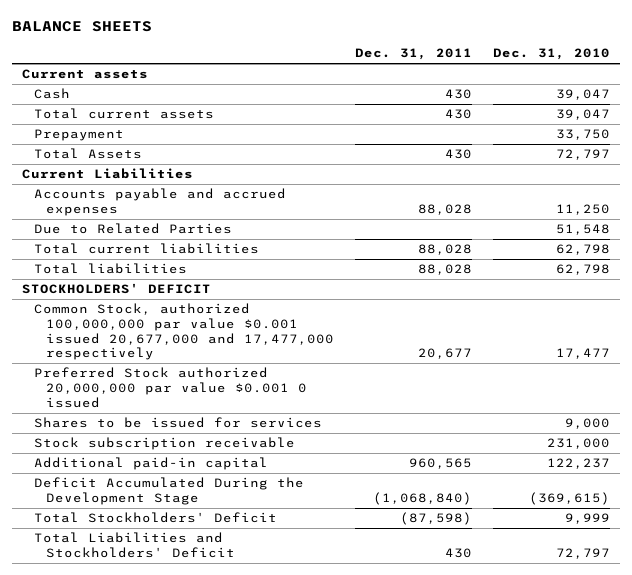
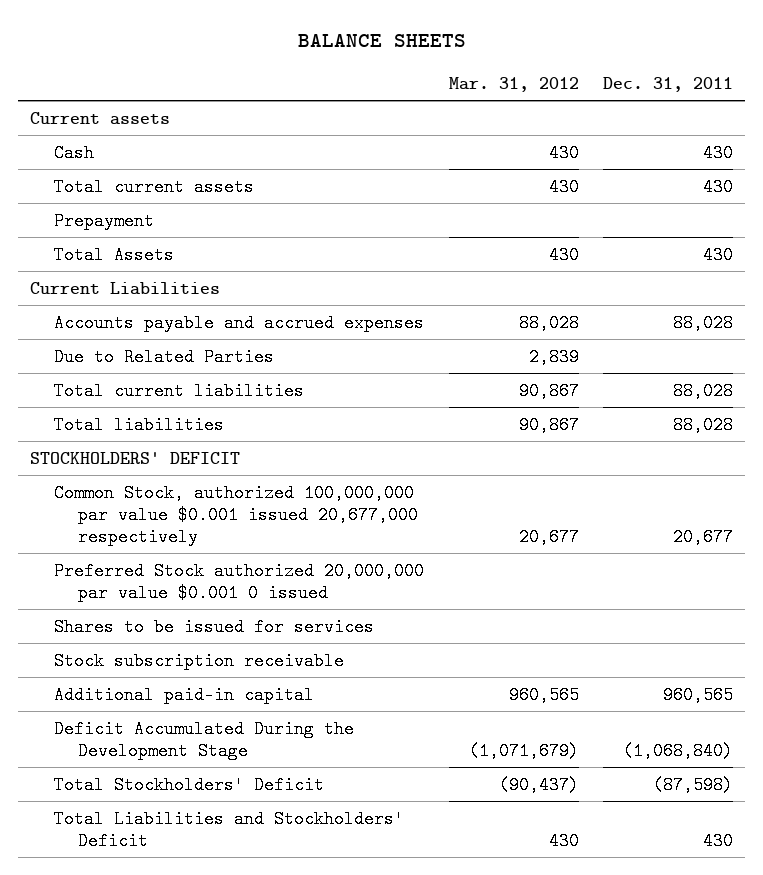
[492,48,610,61] Dec. 31, 2010 -> none
none -> [448,76,579,92] Mar. 31, 2012
[34,303,335,361] Common Stock, authorized 100,000,000 par value $0.001 issued 20,677,000 and 17,477,000 respectively -> [54,483,418,546] Common Stock, authorized 100,000,000 par value $0.001 issued 20,677,000 respectively

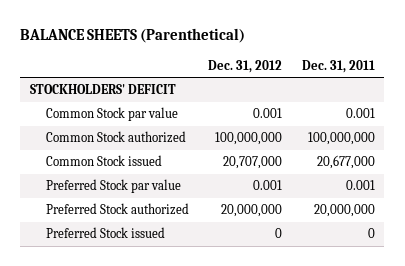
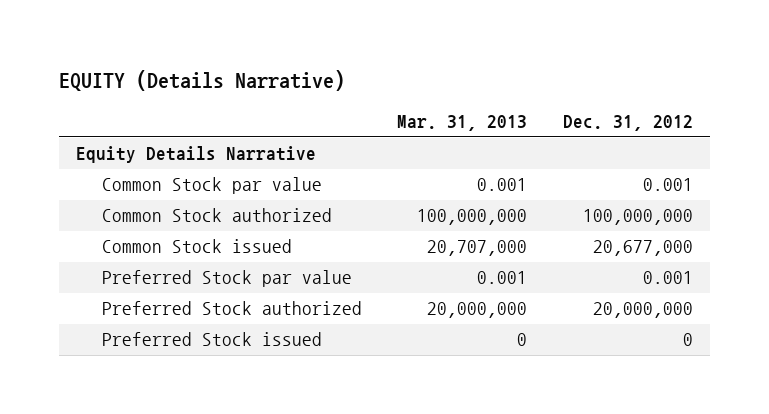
[20,28,246,44] BALANCE SHEETS (Parenthetical) -> [58,70,345,92] EQUITY (Details Narrative)
[301,59,375,73] Dec. 31, 2011 -> none
none -> [397,115,528,132] Mar. 31, 2013
[30,84,177,95] STOCKHOLDERS' DEFICIT -> none
none -> [76,146,317,164] Equity Details Narrative
[223,156,283,170] 20,707,000 -> [592,240,693,257] 20,677,000

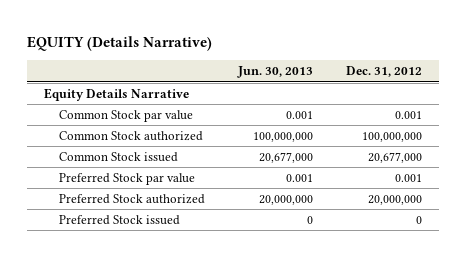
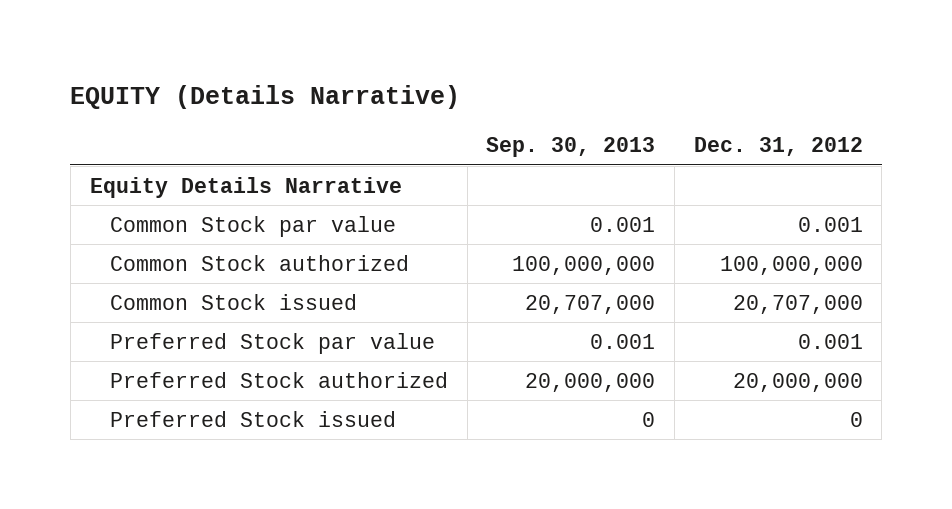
[237,66,314,79] Jun. 30, 2013 -> none
none -> [486,137,656,158] Sep. 30, 2013
[368,151,423,163] 20,677,000 -> [732,294,863,314] 20,707,000

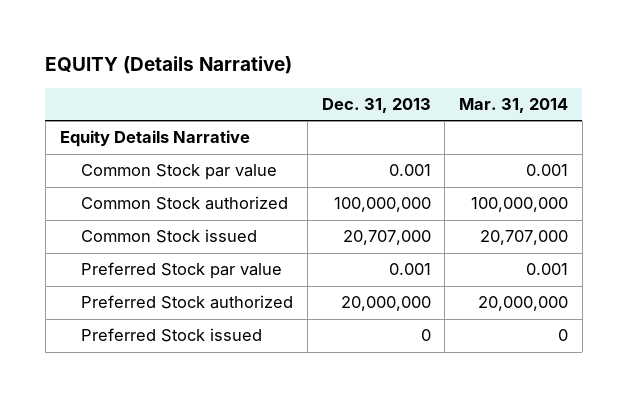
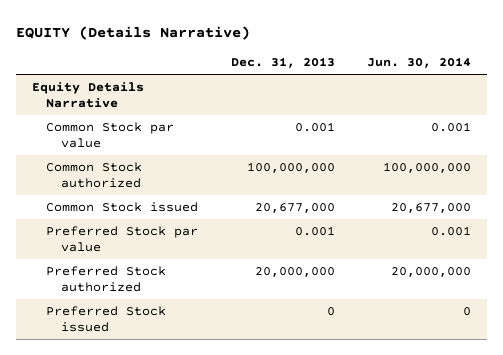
[459,98,569,114] Mar. 31, 2014 -> none
none -> [366,57,471,69] Jun. 30, 2014
[342,230,431,246] 20,707,000 -> [254,202,335,213] 20,677,000

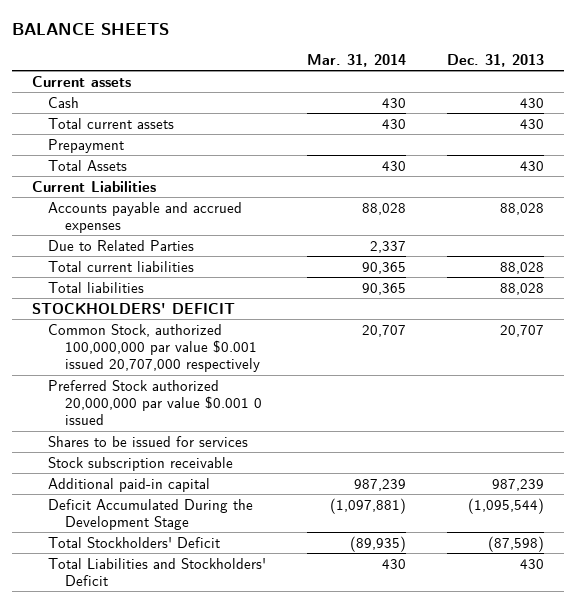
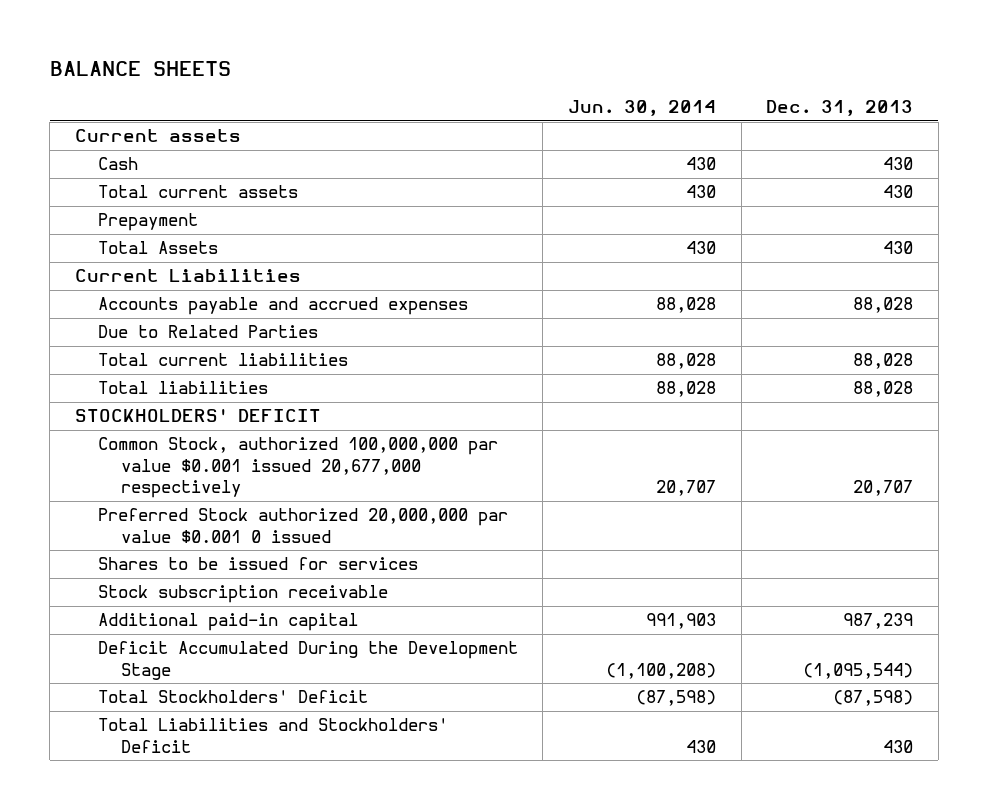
[307,54,407,68] Mar. 31, 2014 -> none
none -> [568,100,717,117] Jun. 30, 2014
[48,323,260,373] Common Stock, authorized 100,000,000 par value $0.001 issued 20,707,000 respectively -> [97,437,498,499] Common Stock, authorized 100,000,000 par value $0.001 issued 20,677,000 respectively

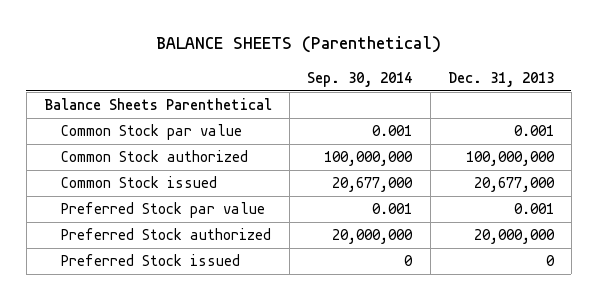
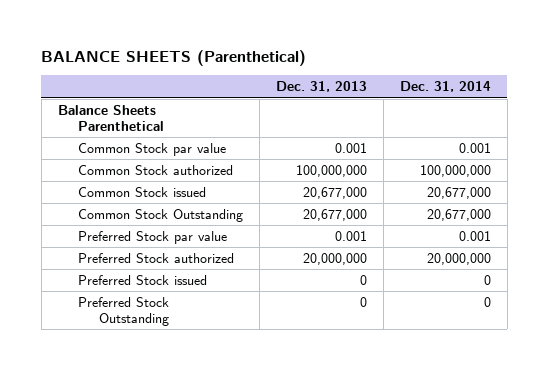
[307,71,413,87] Sep. 30, 2014 -> none
none -> [399,81,491,93] Dec. 31, 2014
none -> [78,208,244,222] Common Stock Outstanding
none -> [78,296,170,326] Preferred Stock Outstanding

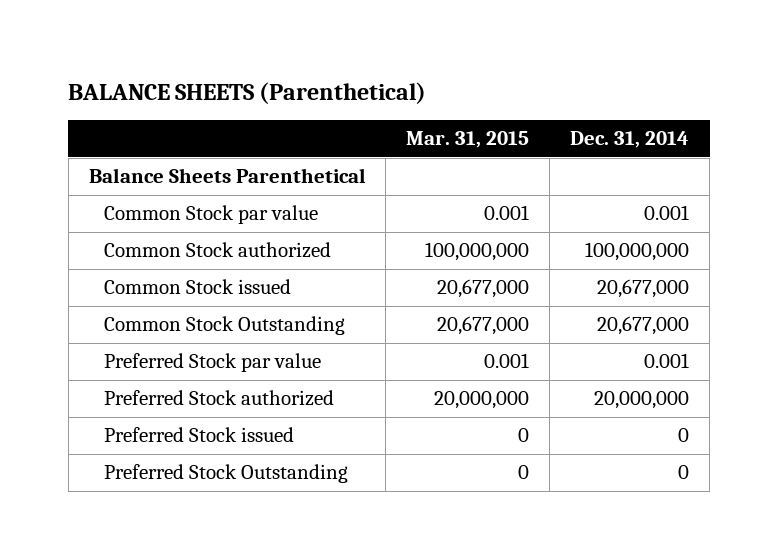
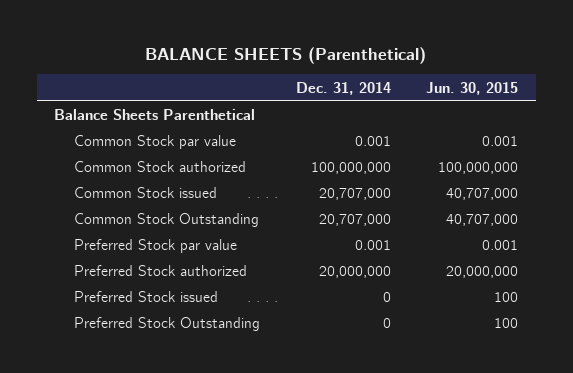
[406,131,530,149] Mar. 31, 2015 -> none
none -> [426,81,519,95] Jun. 30, 2015
[597,279,690,299] 20,677,000 -> [318,188,391,201] 20,707,000
[597,316,690,336] 20,677,000 -> [318,214,391,227] 20,707,000

